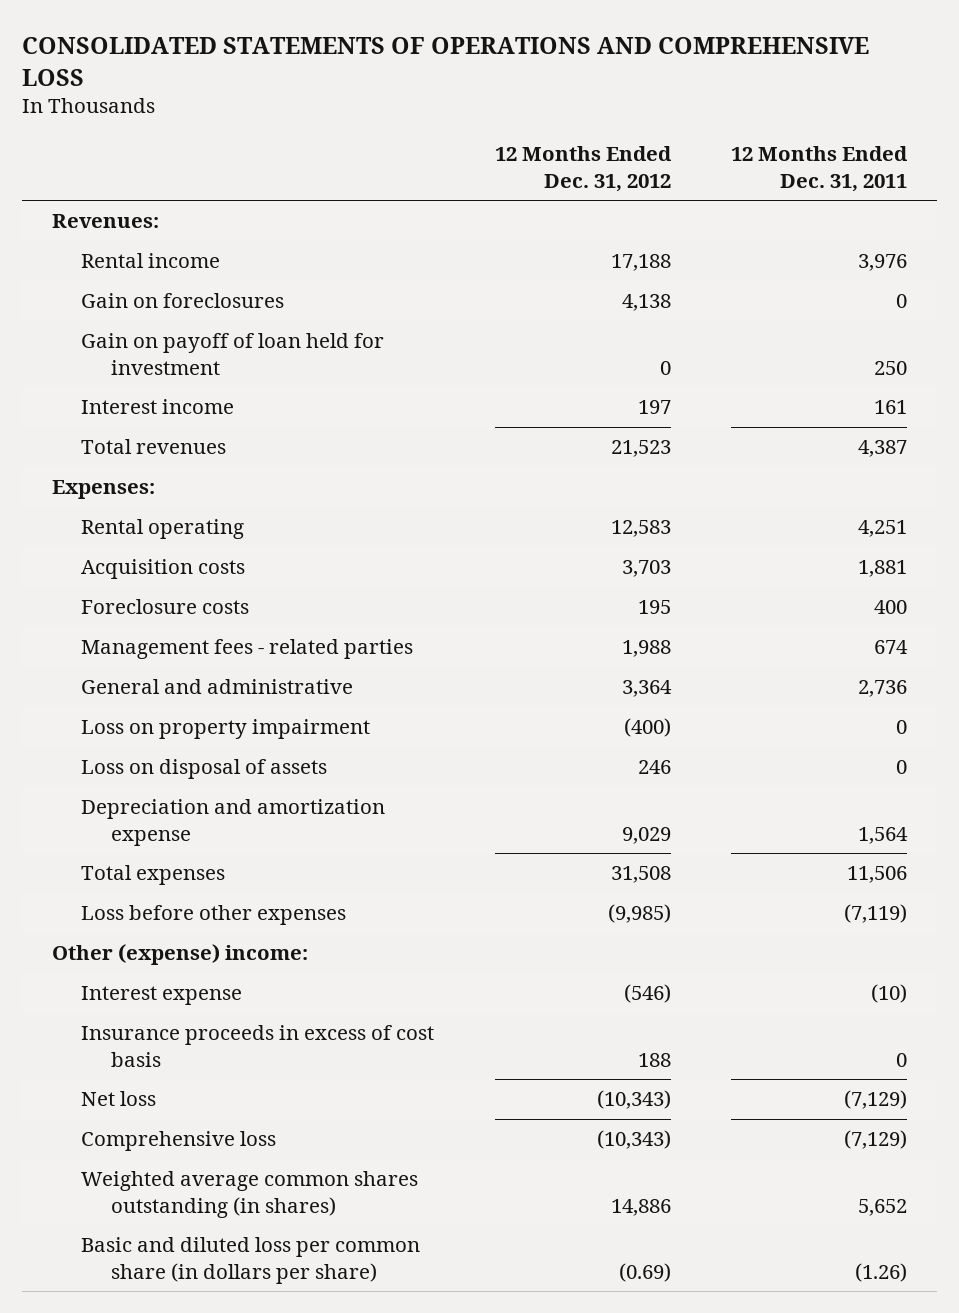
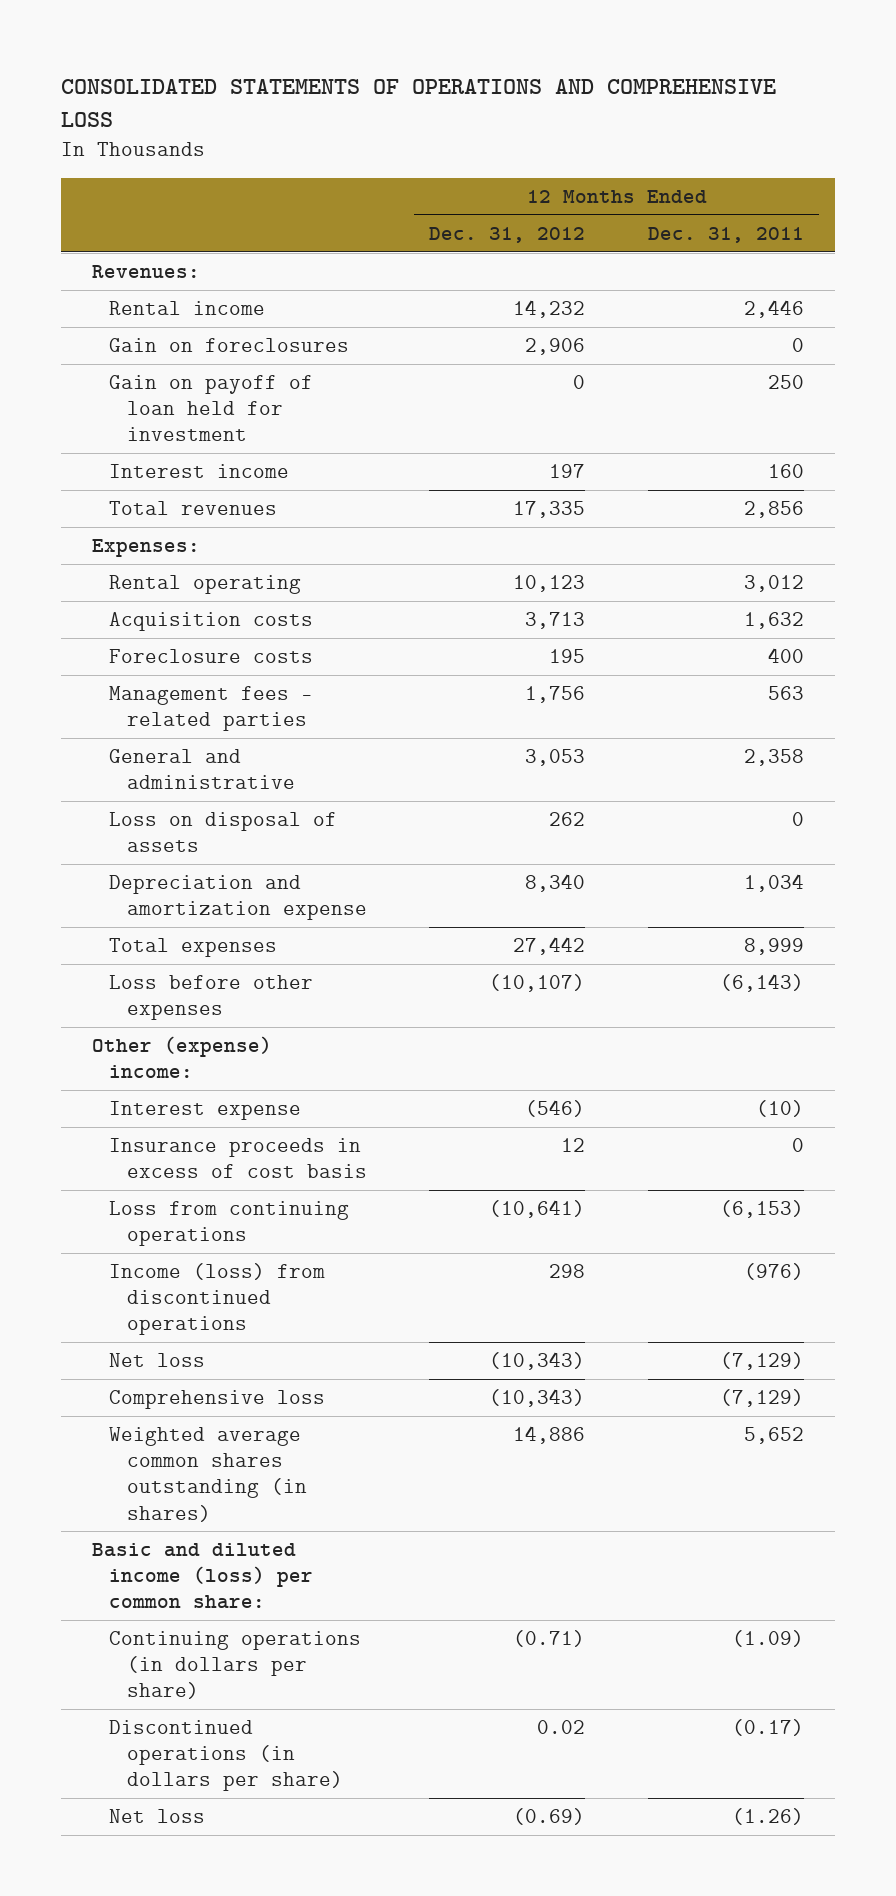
[610,254,671,272] 17,188 -> [513,299,586,318] 14,232
[857,254,907,272] 3,976 -> [743,299,804,318] 2,446
[621,294,671,312] 4,138 -> [525,337,586,355] 2,906
[873,400,907,415] 161 -> [767,463,804,478] 160
[610,440,671,458] 21,523 -> [513,500,586,518] 17,335
[857,440,907,458] 4,387 -> [743,500,804,518] 2,856
[610,520,671,538] 12,583 -> [513,574,586,592] 10,123
[857,520,907,538] 4,251 -> [743,574,804,592] 3,012
[621,560,671,578] 3,703 -> [525,611,586,629] 3,713
[857,560,907,578] 1,881 -> [743,611,804,629] 1,632
[81,719,371,740] Loss on property impairment -> none
[621,640,671,658] 1,988 -> [525,685,586,703] 1,756
[873,640,908,655] 674 -> [767,685,804,700] 563
[621,680,672,698] 3,364 -> [525,748,586,766] 3,053
[857,680,907,698] 2,736 -> [743,748,804,766] 2,358
[637,760,671,775] 246 -> [549,811,586,826] 262
[621,826,671,844] 9,029 -> [525,873,586,892] 8,340
[857,826,908,844] 1,564 -> [743,873,804,892] 1,034
[610,866,671,884] 31,508 -> [513,936,586,955] 27,442
[846,866,907,884] 11,506 -> [743,937,804,955] 8,999
[607,904,671,924] (9,985) -> [489,973,586,992] (10,107)
[843,904,907,924] (7,119) -> [719,973,804,992] (6,143)
[637,1052,671,1067] 188 -> [561,1137,586,1152] 12
none -> [109,1200,350,1247] Loss from continuing operations
none -> [109,1262,326,1336] Income (loss) from discontinued operations
none -> [91,1542,314,1610] Basic and diluted income (loss) per common share:
none -> [109,1630,362,1700] Continuing operations (in dollars per share)
none -> [109,1719,343,1792] Discontinued operations (in dollars per share)
[81,1237,421,1284] Basic and diluted loss per common share (in dollars per share) -> [109,1808,206,1823] Net loss

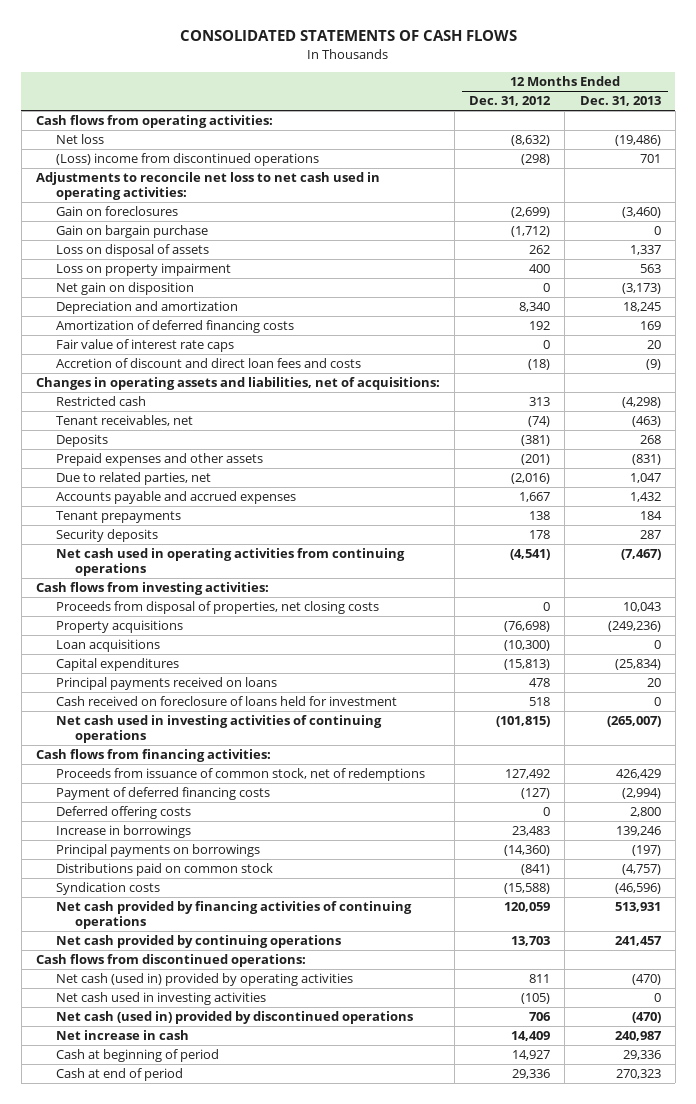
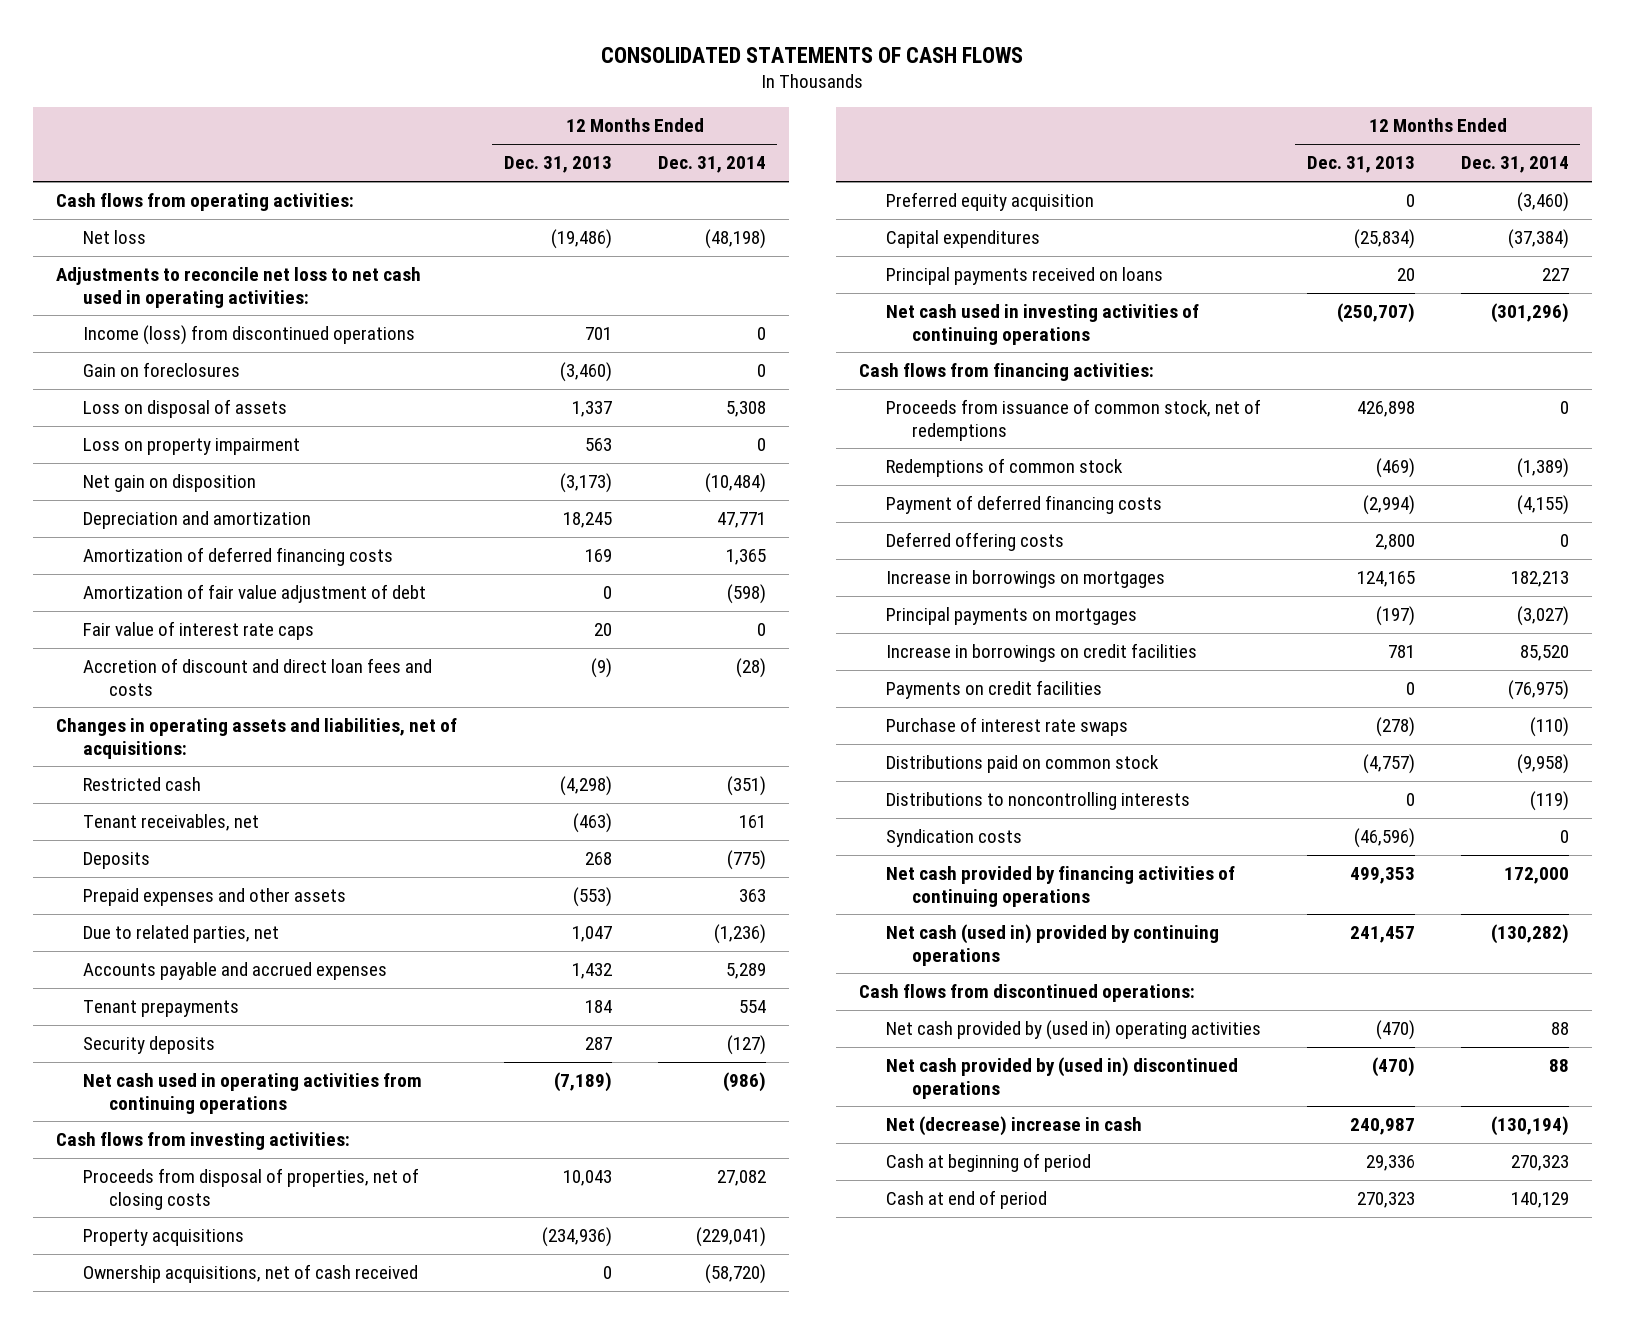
[469,96,552,107] Dec. 31, 2012 -> none
none -> [657,156,766,174] Dec. 31, 2014
[55,153,319,167] (Loss) income from discontinued operations -> none
none -> [82,325,415,346] Income (loss) from discontinued operations
[55,225,208,239] Gain on bargain purchase -> none
none -> [82,584,426,604] Amortization of fair value adjustment of debt
[631,454,661,466] (831) -> [572,887,612,908] (553)
[620,549,661,561] (7,467) -> [553,1072,612,1093] (7,189)
[55,639,160,653] Loan acquisitions -> none
[55,601,379,615] Proceeds from disposal of properties, net closing costs -> [82,1168,419,1210] Proceeds from disposal of properties, net of closing costs
[607,621,661,633] (249,236) -> [541,1227,612,1248] (234,936)
none -> [82,1264,418,1284] Ownership acquisitions, net of cash received
none -> [885,192,1094,212] Preferred equity acquisition
[55,696,397,707] Cash received on foreclosure of loans held for investment -> none
[606,716,661,728] (265,007) -> [1336,303,1415,324] (250,707)
[615,769,661,780] 426,429 -> [1356,401,1415,418] 426,898
none -> [885,458,1123,478] Redemptions of common stock
[55,825,191,839] Increase in borrowings -> [885,570,1165,589] Increase in borrowings on mortgages
[615,826,661,837] 139,246 -> [1356,571,1415,588] 124,165
[55,844,260,858] Principal payments on borrowings -> [885,607,1137,626] Principal payments on mortgages
none -> [885,643,1197,663] Increase in borrowings on credit facilities
none -> [885,680,1102,700] Payments on credit facilities
none -> [885,717,1128,737] Purchase of interest rate swaps
none -> [885,792,1190,811] Distributions to noncontrolling interests
[614,902,661,913] 513,931 -> [1349,867,1415,885] 499,353
[55,935,341,949] Net cash provided by continuing operations -> [885,924,1219,966] Net cash (used in) provided by continuing operations
[55,992,266,1006] Net cash used in investing activities -> none
[55,973,353,987] Net cash (used in) provided by operating activities -> [885,1020,1261,1041] Net cash provided by (used in) operating activities
[55,1011,413,1025] Net cash (used in) provided by discontinued operations -> [885,1057,1238,1099] Net cash provided by (used in) discontinued operations
[55,1030,189,1041] Net increase in cash -> [885,1116,1142,1137] Net (decrease) increase in cash

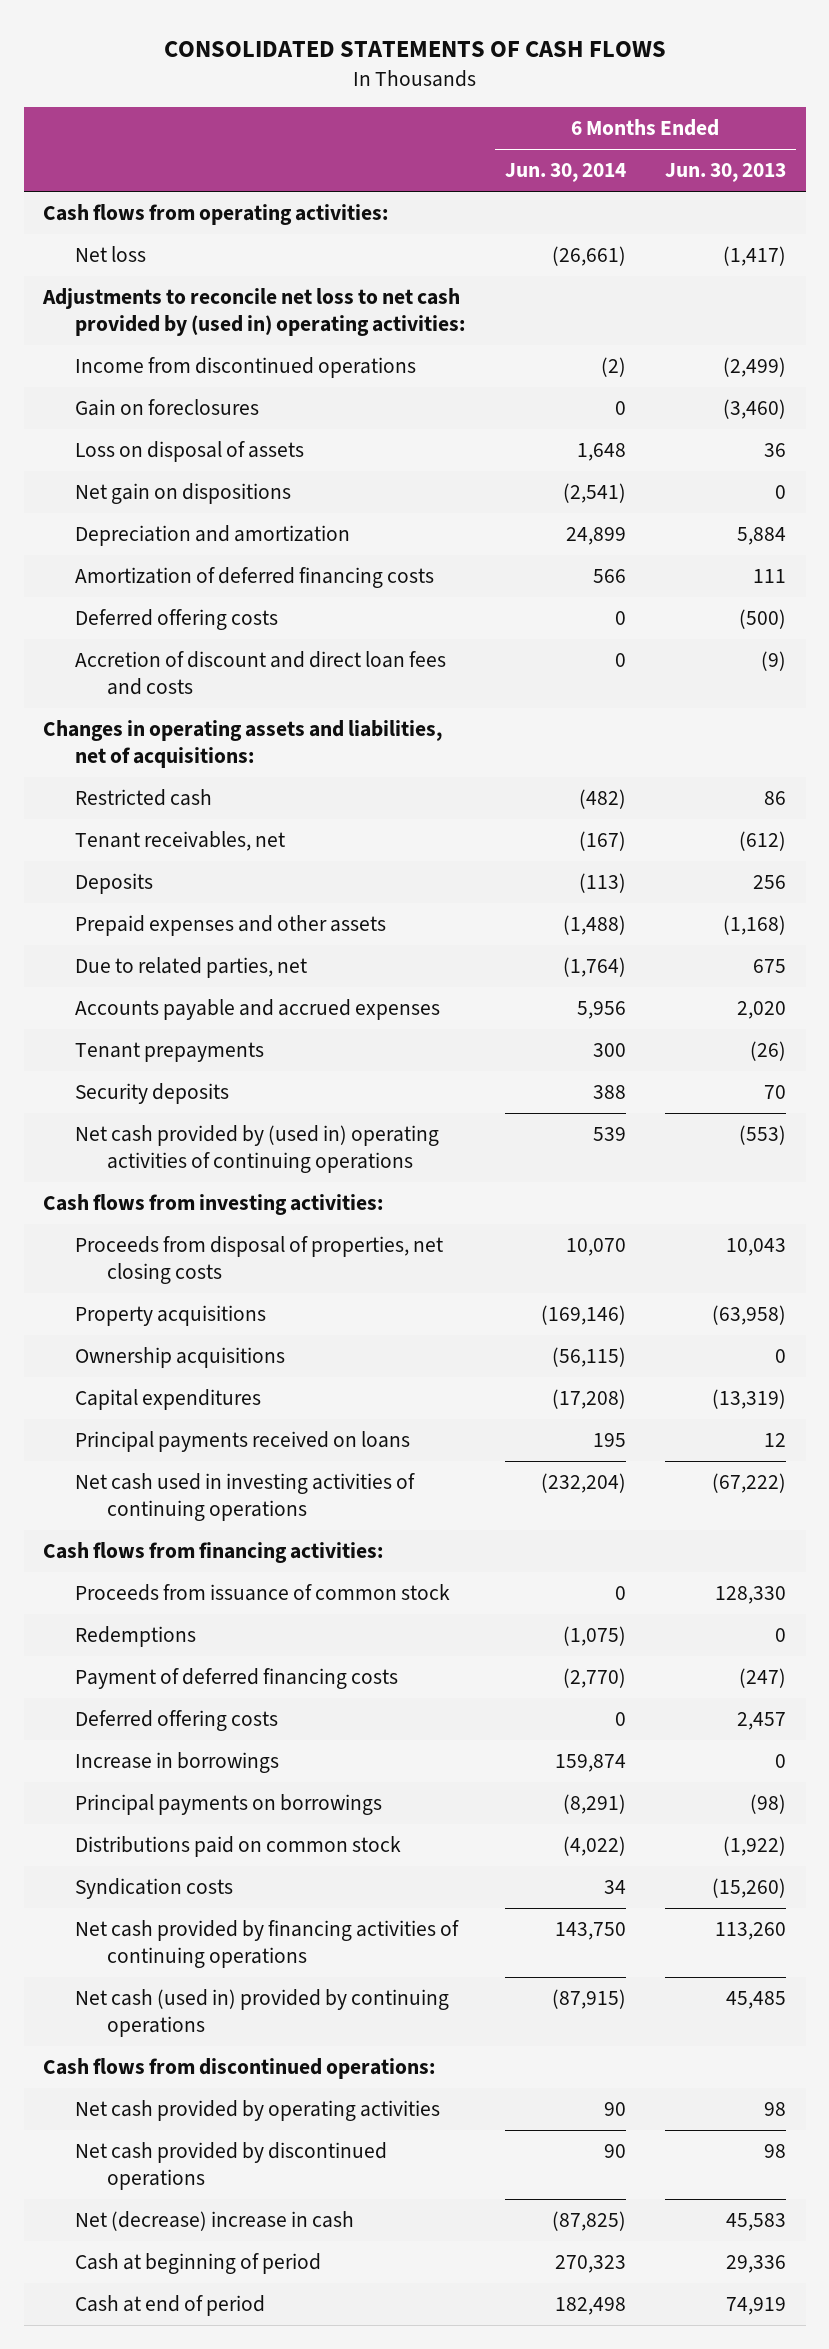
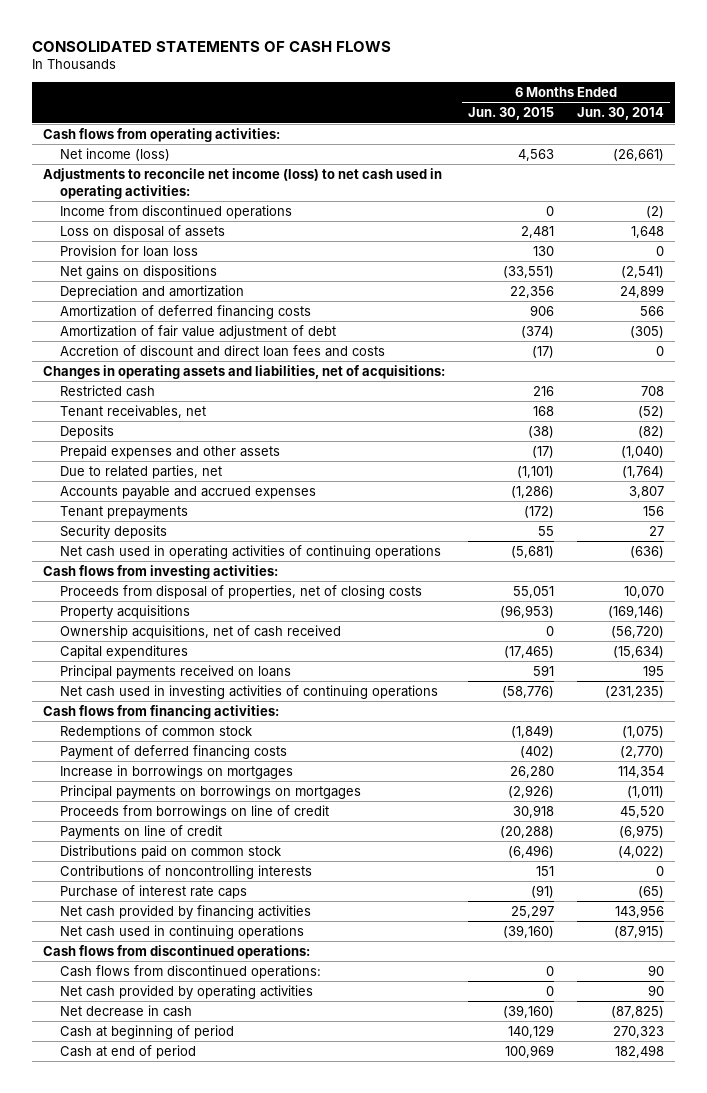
[664,163,786,183] Jun. 30, 2013 -> none
none -> [468,107,555,121] Jun. 30, 2015
[75,246,147,263] Net loss -> [60,147,171,161] Net income (loss)
[42,288,466,336] Adjustments to reconcile net loss to net cash provided by (used in) operating activities: -> [43,167,443,199] Adjustments to reconcile net income (loss) to net cash used in operating activities:
[75,399,260,417] Gain on foreclosures -> none
none -> [60,244,199,257] Provision for loan loss
[75,483,292,505] Net gain on dispositions -> [60,264,218,279] Net gains on dispositions
[75,609,279,631] Deferred offering costs -> none
none -> [60,324,337,339] Amortization of fair value adjustment of debt
[578,789,626,810] (482) -> [640,385,664,396] 708
[578,831,626,852] (167) -> [637,405,664,418] (52)
[578,873,626,894] (113) -> [637,425,664,438] (82)
[562,915,626,936] (1,488) -> [620,445,664,458] (1,040)
[576,1001,626,1020] 5,956 -> [628,485,664,498] 3,807
[592,1043,626,1058] 300 -> [642,505,664,516] 156
[592,1085,626,1100] 388 -> [648,525,664,536] 27
[75,1125,440,1173] Net cash provided by (used in) operating activities of continuing operations -> [60,544,442,559] Net cash used in operating activities of continuing operations
[592,1127,626,1142] 539 -> [629,545,664,558] (636)
[75,1236,444,1284] Proceeds from disposal of properties, net closing costs -> [60,584,423,599] Proceeds from disposal of properties, net of closing costs
[75,1347,286,1369] Ownership acquisitions -> [60,624,342,639] Ownership acquisitions, net of cash received
[551,1347,626,1368] (56,115) -> [610,625,664,638] (56,720)
[551,1389,626,1410] (17,208) -> [612,645,664,658] (15,634)
[540,1473,626,1494] (232,204) -> [604,685,664,698] (231,235)
[75,1584,451,1602] Proceeds from issuance of common stock -> none
[75,1626,197,1648] Redemptions -> [60,724,253,739] Redemptions of common stock
[75,1710,279,1732] Deferred offering costs -> none
[75,1752,280,1774] Increase in borrowings -> [60,764,294,779] Increase in borrowings on mortgages
[554,1754,626,1773] 159,874 -> [617,765,664,778] 114,354
[75,1794,383,1816] Principal payments on borrowings -> [60,784,362,799] Principal payments on borrowings on mortgages
[562,1794,626,1815] (8,291) -> [626,785,664,798] (1,011)
none -> [60,804,330,819] Proceeds from borrowings on line of credit
none -> [60,824,223,839] Payments on line of credit
[75,1878,234,1900] Syndication costs -> none
none -> [60,864,313,879] Contributions of noncontrolling interests
none -> [60,884,248,899] Purchase of interest rate caps
[75,1920,460,1968] Net cash provided by financing activities of continuing operations -> [60,904,312,919] Net cash provided by financing activities
[554,1922,626,1941] 143,750 -> [614,904,664,918] 143,956
[75,1989,450,2037] Net cash (used in) provided by continuing operations -> [60,924,305,939] Net cash used in continuing operations
none -> [60,964,322,979] Cash flows from discontinued operations:
[75,2142,388,2190] Net cash provided by discontinued operations -> none
[75,2211,355,2232] Net (decrease) increase in cash -> [60,1004,193,1017] Net decrease in cash

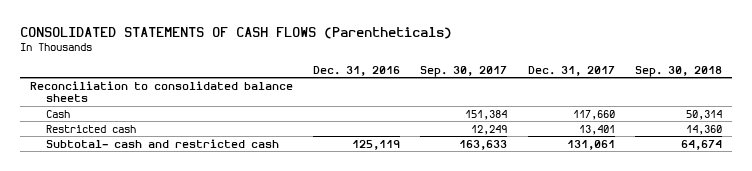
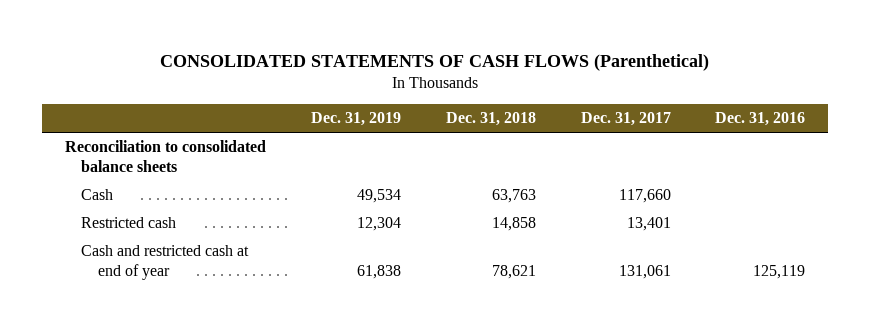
[20,26,453,39] CONSOLIDATED STATEMENTS OF CASH FLOWS (Parentheticals) -> [160,53,710,71] CONSOLIDATED STATEMENTS OF CASH FLOWS (Parenthetical)
[420,65,508,77] Sep. 30, 2017 -> none
[634,65,722,77] Sep. 30, 2018 -> none
none -> [310,112,401,127] Dec. 31, 2019
none -> [445,112,536,127] Dec. 31, 2018
[45,138,279,148] Subtotal- cash and restricted cash -> [81,245,250,281] Cash and restricted cash at end of year

